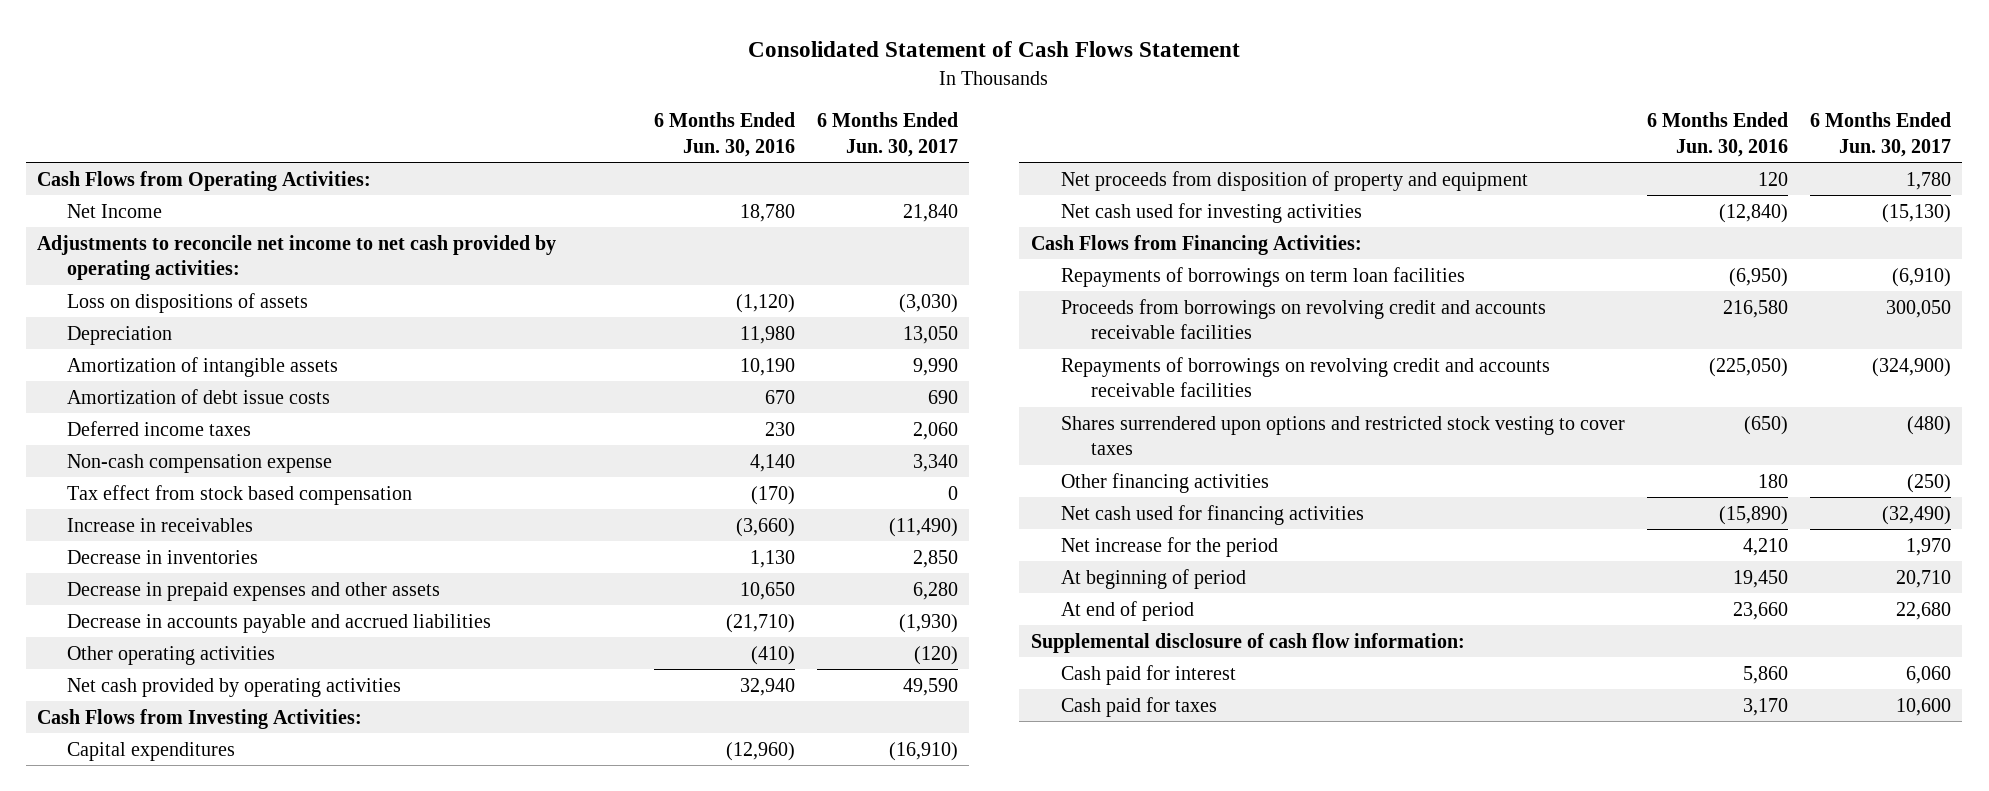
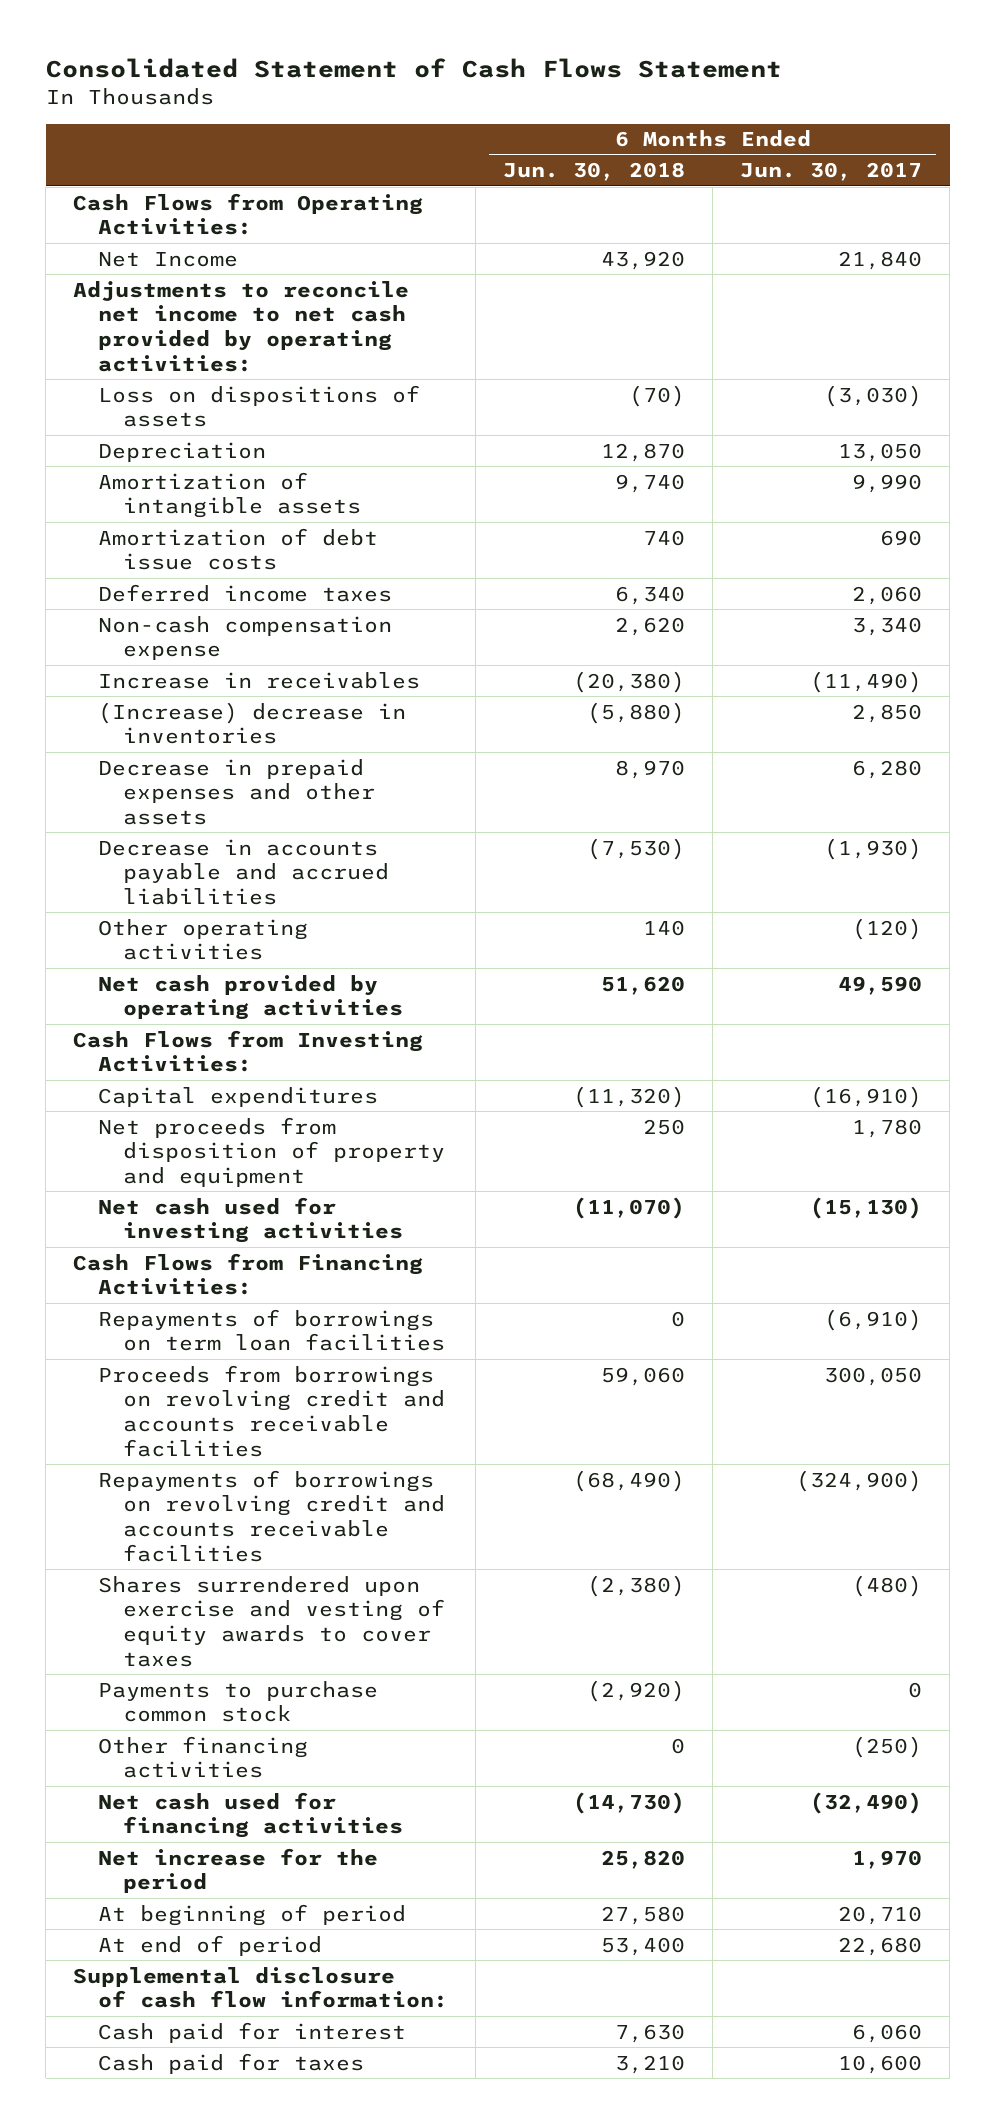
[653,112,795,157] 6 Months Ended Jun. 30, 2016 -> none
none -> [503,162,686,182] Jun. 30, 2018
[67,484,413,505] Tax effect from stock based compensation -> none
[67,549,259,564] Decrease in inventories -> [97,701,406,745] (Increase) decrease in inventories
[1060,415,1625,456] Shares surrendered upon options and restricted stock vesting to cover taxes -> [97,1575,445,1667] Shares surrendered upon exercise and vesting of equity awards to cover taxes
none -> [97,1680,378,1723] Payments to purchase common stock

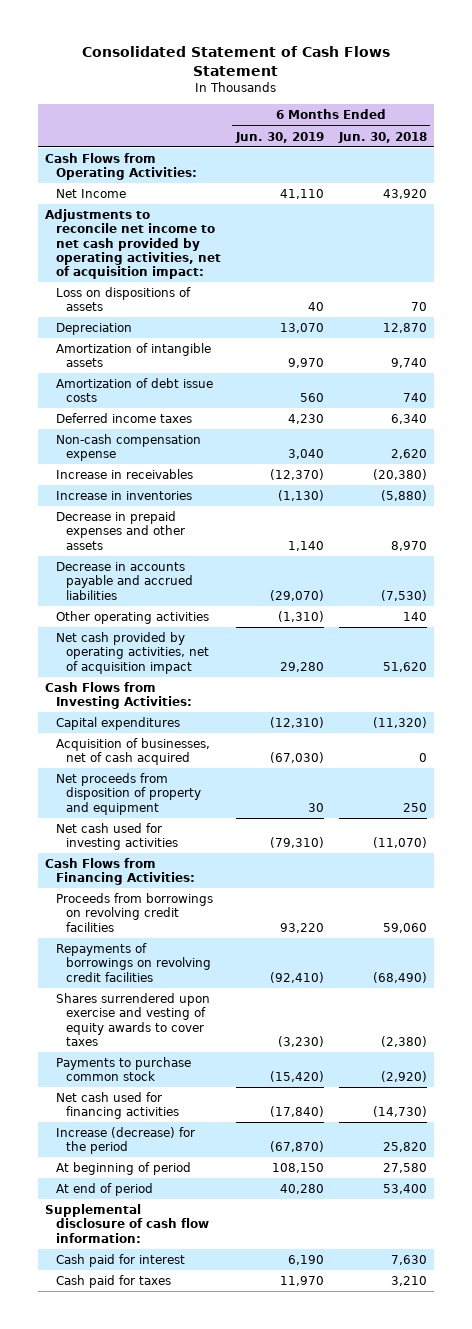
[740,162,923,182] Jun. 30, 2017 -> none
none -> [234,131,324,143] Jun. 30, 2019
[73,280,410,372] Adjustments to reconcile net income to net cash provided by operating activities: -> [45,209,221,280] Adjustments to reconcile net income to net cash provided by operating activities, net of acquisition impact:
[629,384,686,407] (70) -> [410,302,427,312] 70
[97,701,406,745] (Increase) decrease in inventories -> [55,491,192,501] Increase in inventories
[97,974,403,1021] Net cash provided by operating activities -> [55,632,210,674] Net cash provided by operating activities, net of acquisition impact
none -> [55,738,210,766] Acquisition of businesses, net of cash acquired
[97,1308,445,1352] Repayments of borrowings on term loan facilities -> none
[97,1364,445,1457] Proceeds from borrowings on revolving credit and accounts receivable facilities -> [55,893,213,932] Proceeds from borrowings on revolving credit facilities
[97,1469,445,1562] Repayments of borrowings on revolving credit and accounts receivable facilities -> [55,943,212,982] Repayments of borrowings on revolving credit facilities
[97,1735,308,1779] Other financing activities -> none
[97,1847,378,1894] Net increase for the period -> [55,1127,195,1155] Increase (decrease) for the period

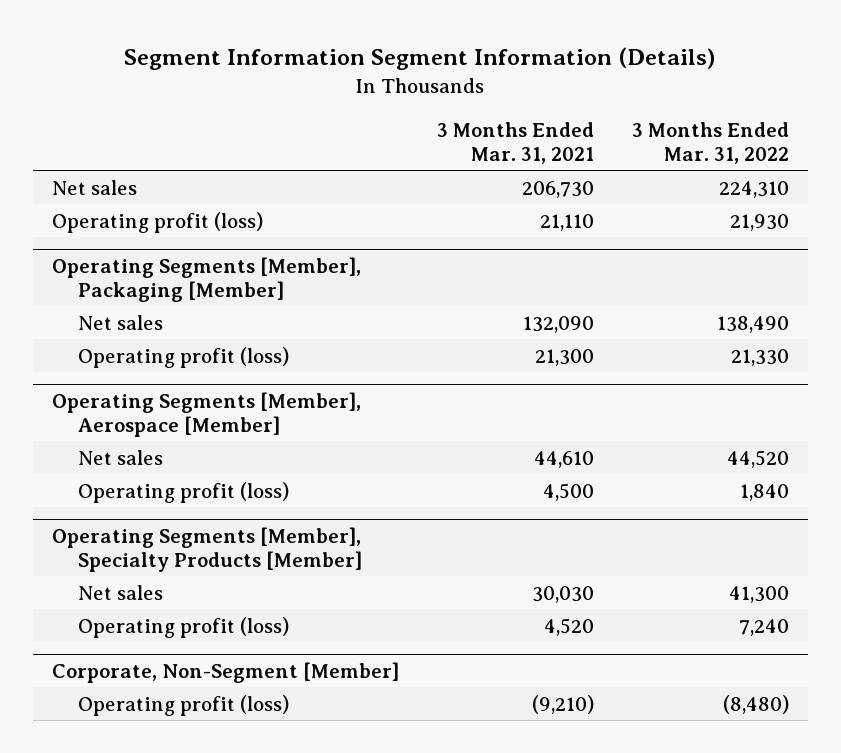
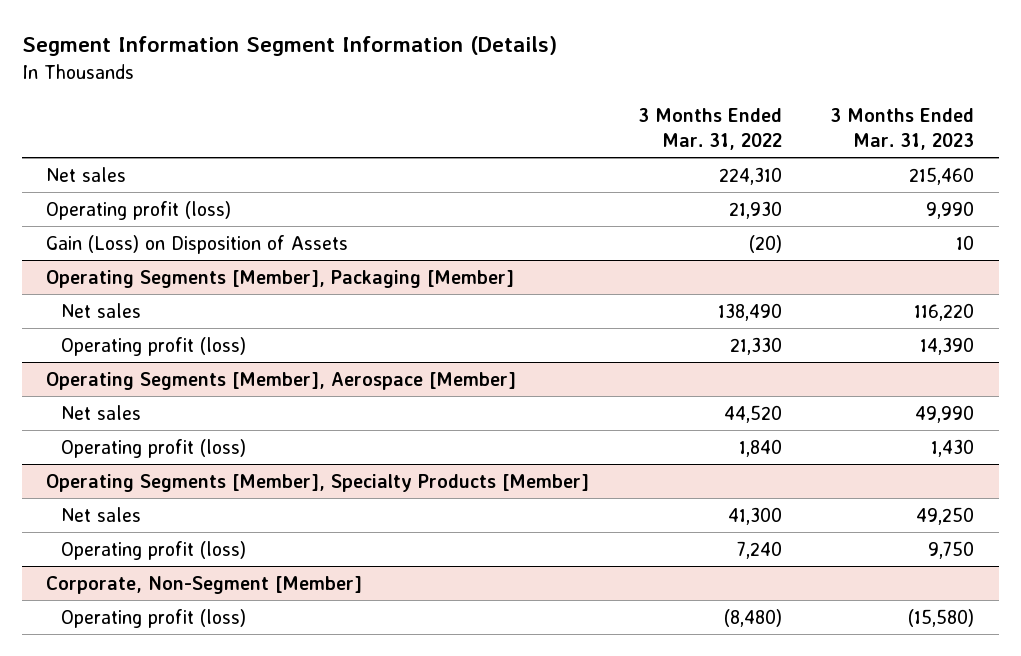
[436,121,594,164] 3 Months Ended Mar. 31, 2021 -> none
none -> [830,108,975,150] 3 Months Ended Mar. 31, 2023
none -> [46,234,349,254] Gain (Loss) on Disposition of Assets

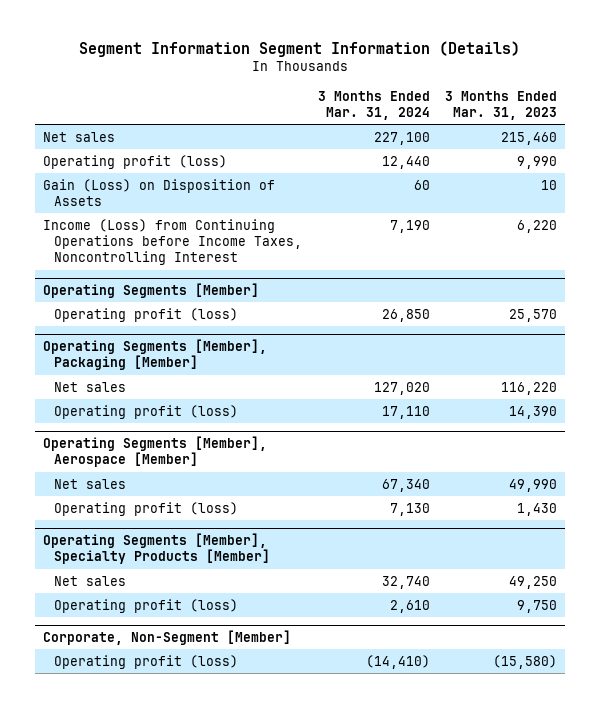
[637,108,782,150] 3 Months Ended Mar. 31, 2022 -> none
none -> [317,90,430,120] 3 Months Ended Mar. 31, 2024
none -> [42,218,303,266] Income (Loss) from Continuing Operations before Income Taxes, Noncontrolling Interest
none -> [42,282,259,298] Operating Segments [Member]
none -> [54,307,239,322] Operating profit (loss)

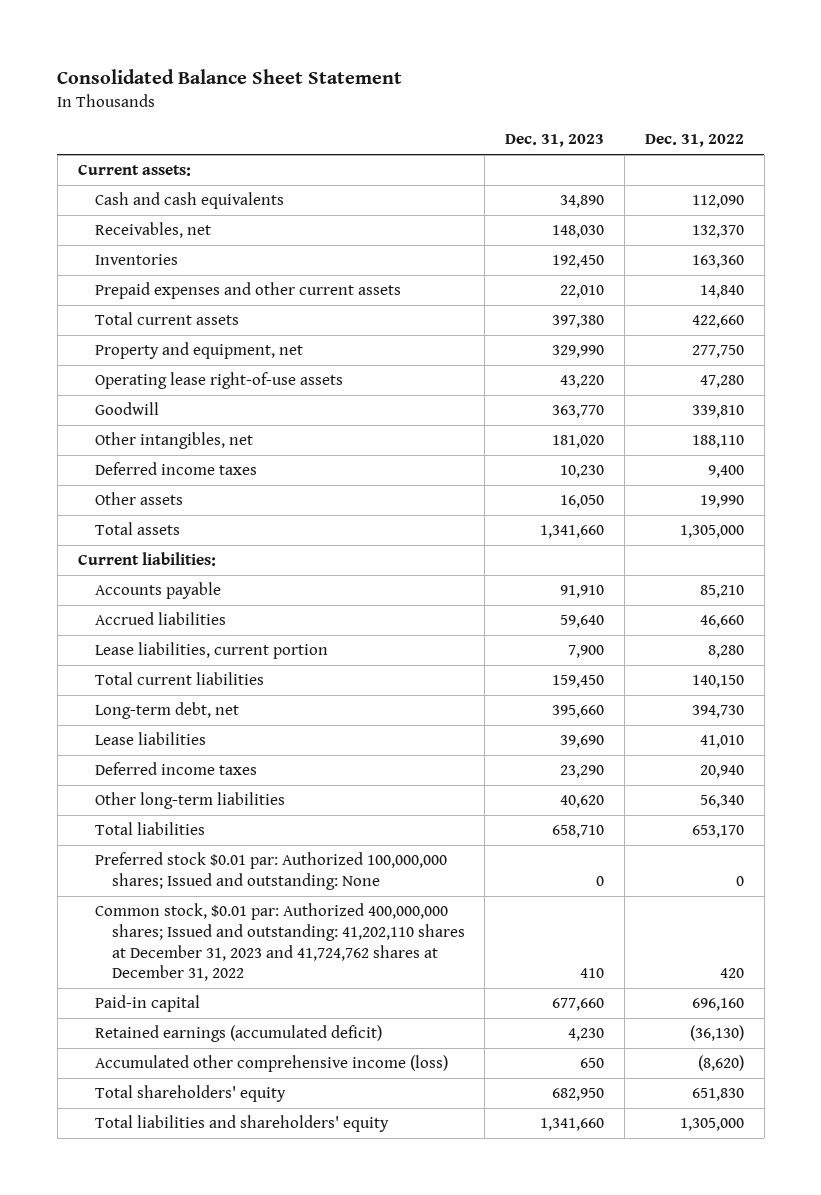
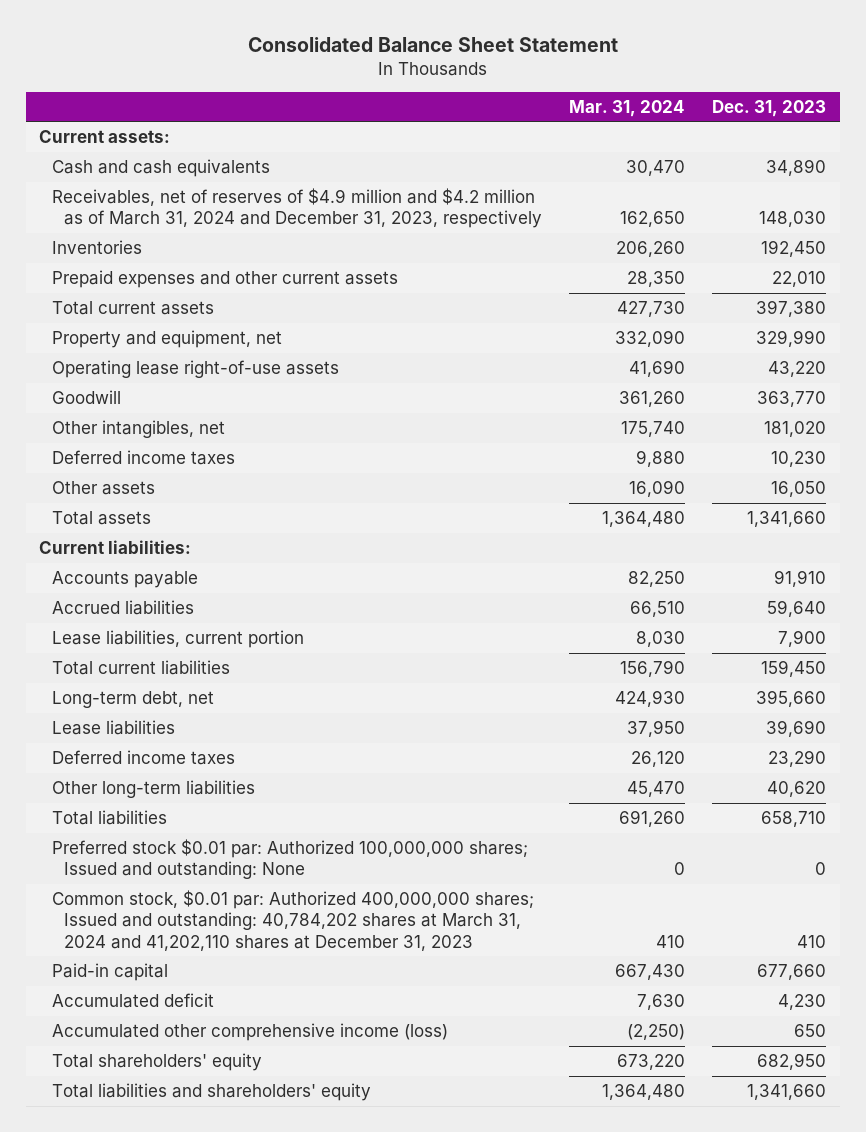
[644,134,744,148] Dec. 31, 2022 -> none
none -> [569,99,686,117] Mar. 31, 2024
[94,222,211,239] Receivables, net -> [51,187,543,229] Receivables, net of reserves of $4.9 million and $4.2 million as of March 31, 2024 and December 31, 2023, respectively
[94,903,465,982] Common stock, $0.01 par: Authorized 400,000,000 shares; Issued and outstanding: 41,202,110 shares at December 31, 2023 and 41,724,762 shares at December 31, 2022 -> [51,889,534,951] Common stock, $0.01 par: Authorized 400,000,000 shares; Issued and outstanding: 40,784,202 shares at March 31, 2024 and 41,202,110 shares at December 31, 2023
[94,1025,382,1043] Retained earnings (accumulated deficit) -> [51,992,214,1008] Accumulated deficit

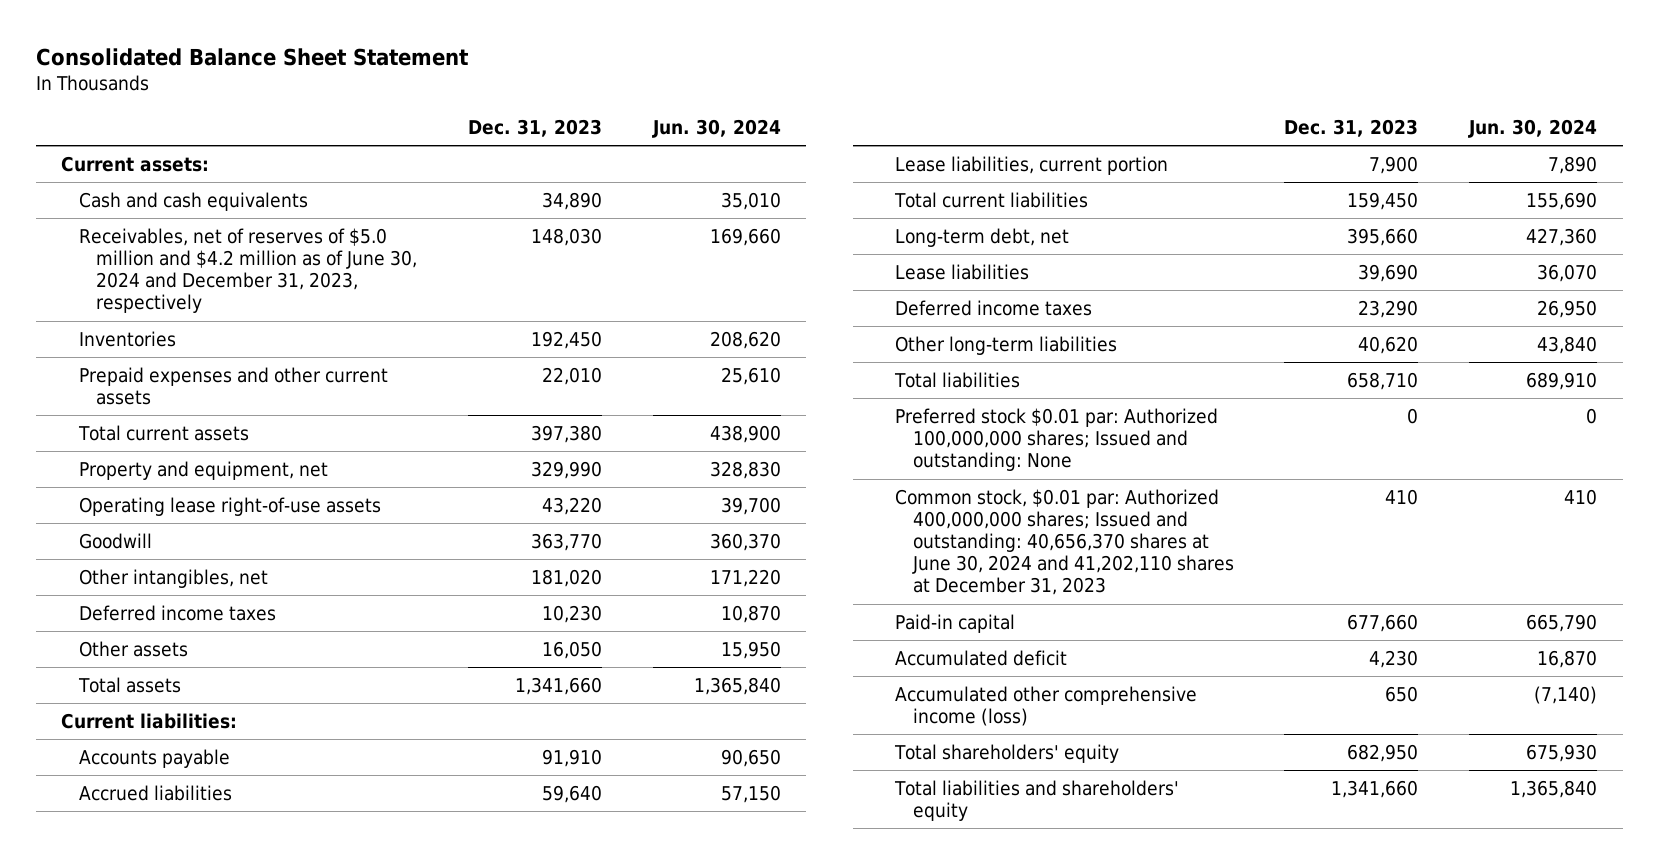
[569,99,686,117] Mar. 31, 2024 -> none
none -> [651,118,781,138] Jun. 30, 2024
[51,187,543,229] Receivables, net of reserves of $4.9 million and $4.2 million as of March 31, 2024 and December 31, 2023, respectively -> [78,227,417,314] Receivables, net of reserves of $5.0 million and $4.2 million as of June 30, 2024 and December 31, 2023, respectively
[51,889,534,951] Common stock, $0.01 par: Authorized 400,000,000 shares; Issued and outstanding: 40,784,202 shares at March 31, 2024 and 41,202,110 shares at December 31, 2023 -> [895,488,1234,596] Common stock, $0.01 par: Authorized 400,000,000 shares; Issued and outstanding: 40,656,370 shares at June 30, 2024 and 41,202,110 shares at December 31, 2023

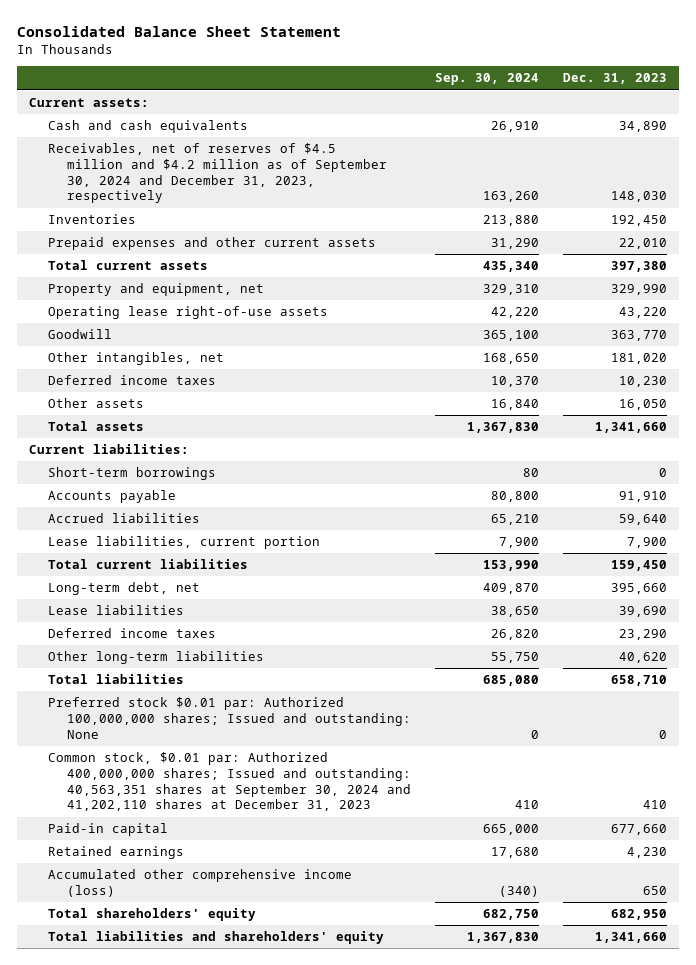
[651,118,781,138] Jun. 30, 2024 -> none
none -> [434,73,539,86] Sep. 30, 2024
[78,227,417,314] Receivables, net of reserves of $5.0 million and $4.2 million as of June 30, 2024 and December 31, 2023, respectively -> [47,143,387,204] Receivables, net of reserves of $4.5 million and $4.2 million as of September 30, 2024 and December 31, 2023, respectively
none -> [47,467,216,481] Short-term borrowings
[895,488,1234,596] Common stock, $0.01 par: Authorized 400,000,000 shares; Issued and outstanding: 40,656,370 shares at June 30, 2024 and 41,202,110 shares at December 31, 2023 -> [47,752,411,812] Common stock, $0.01 par: Authorized 400,000,000 shares; Issued and outstanding: 40,563,351 shares at September 30, 2024 and 41,202,110 shares at December 31, 2023
[895,649,1068,666] Accumulated deficit -> [47,846,184,860] Retained earnings

